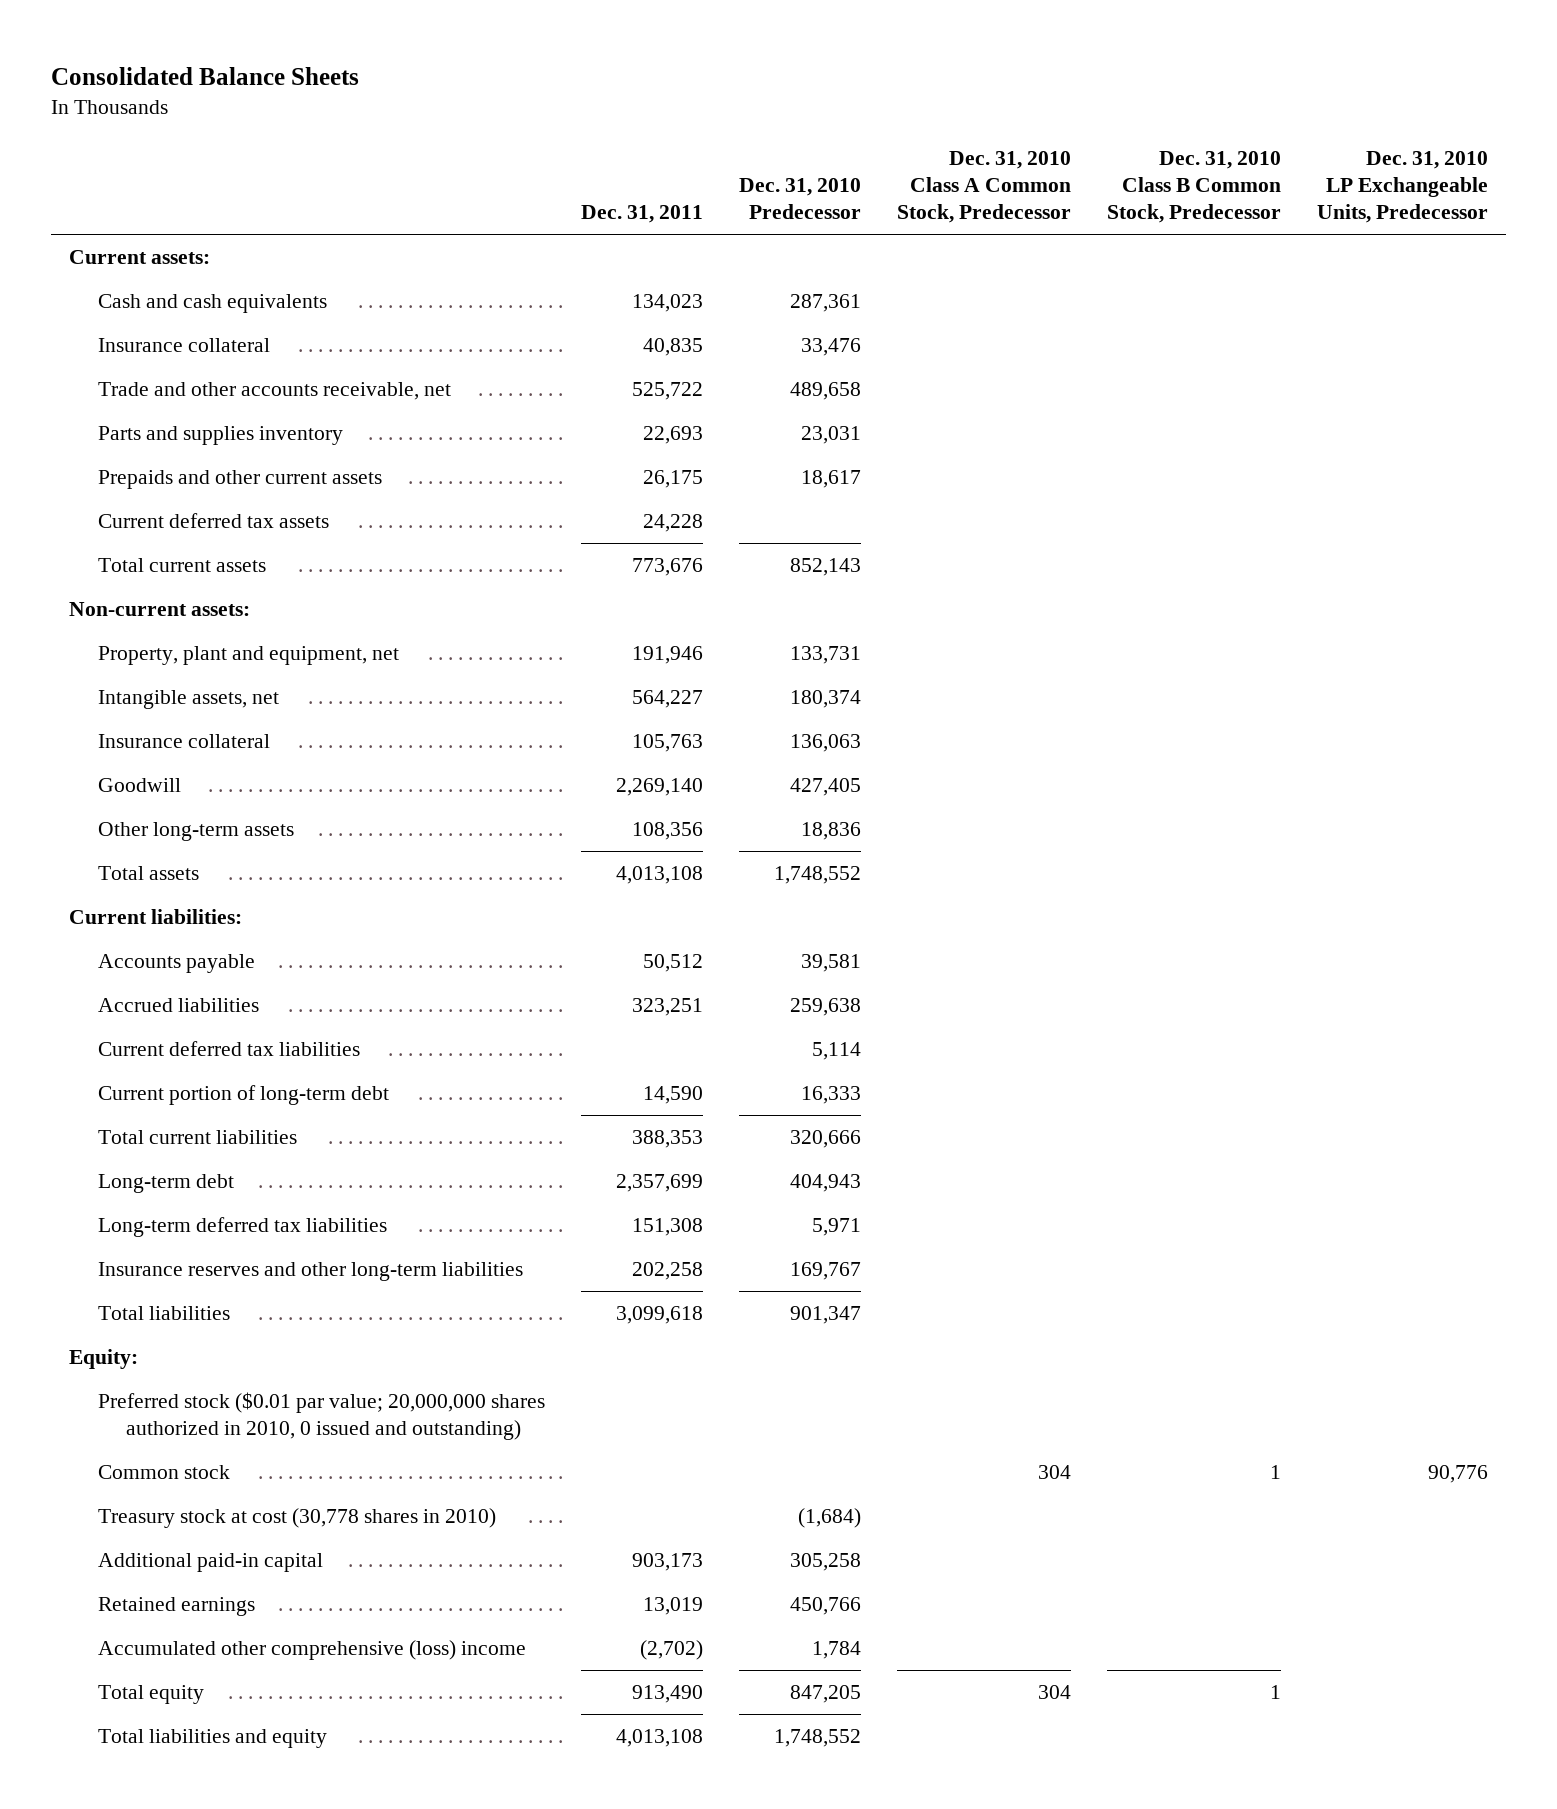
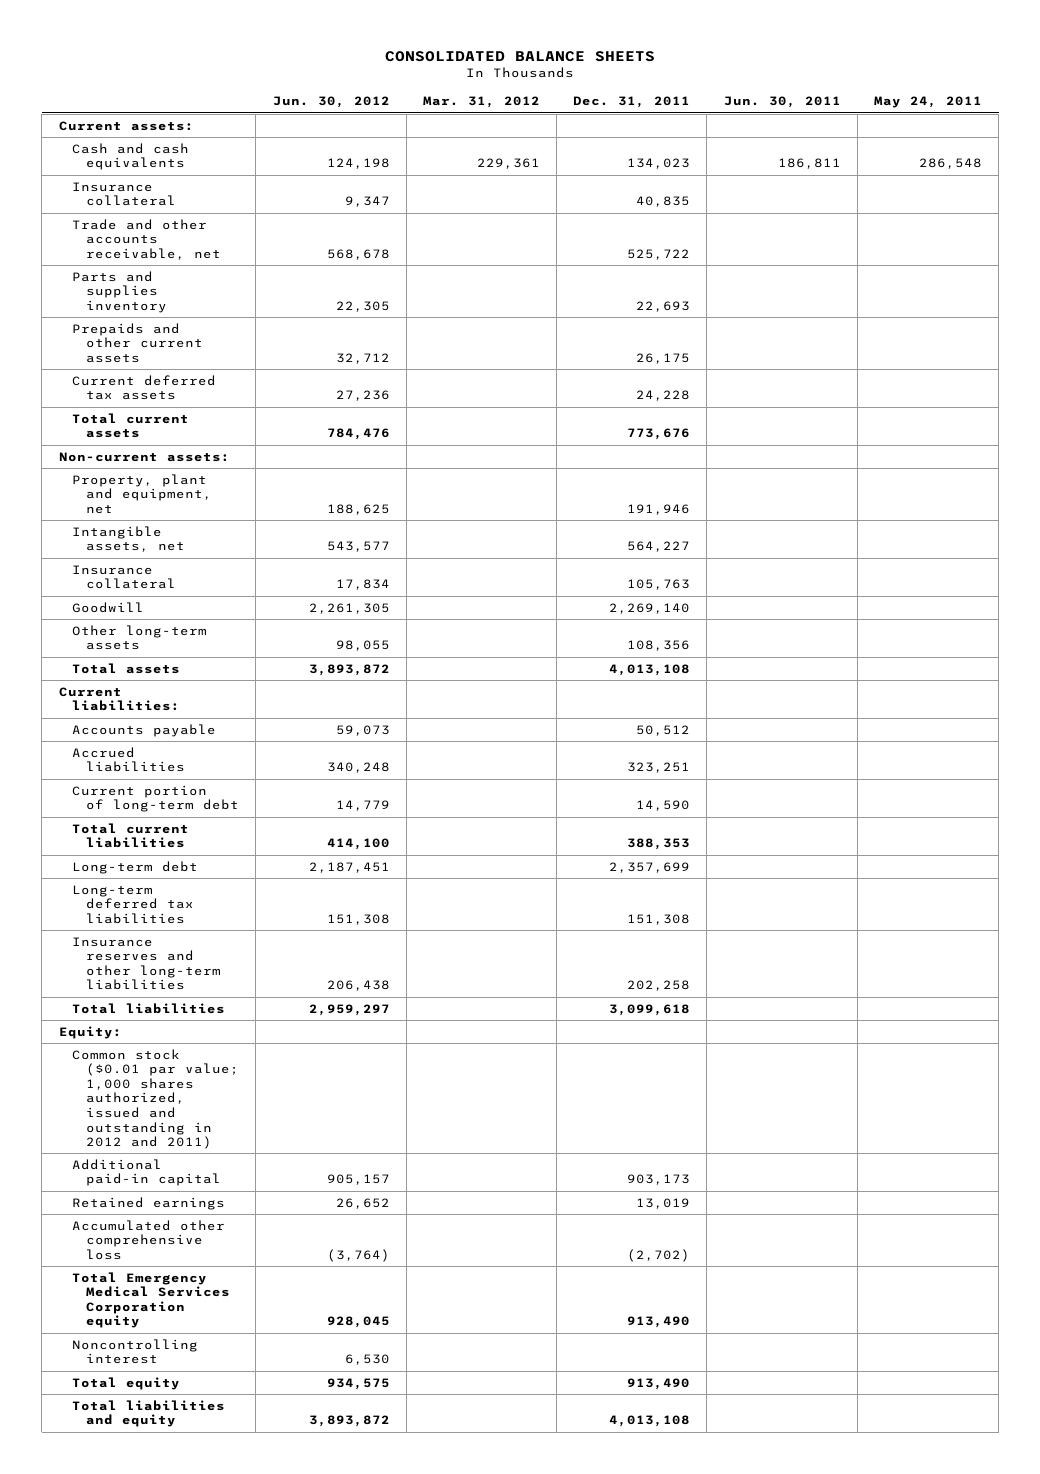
[51,67,360,86] Consolidated Balance Sheets -> [385,50,656,62] CONSOLIDATED BALANCE SHEETS
[738,178,861,220] Dec. 31, 2010 Predecessor -> none
[896,150,1071,224] Dec. 31, 2010 Class A Common Stock, Predecessor -> none
[1106,150,1281,224] Dec. 31, 2010 Class B Common Stock, Predecessor -> none
[1316,150,1488,224] Dec. 31, 2010 LP Exchangeable Units, Predecessor -> none
none -> [272,96,390,109] Jun. 30, 2012
none -> [422,96,540,109] Mar. 31, 2012
none -> [723,96,841,109] Jun. 30, 2011
none -> [873,96,982,109] May 24, 2011
[97,1040,360,1056] Current deferred tax liabilities -> none
[97,1391,545,1441] Preferred stock ($0.01 par value; 20,000,000 shares authorized in 2010, 0 issued and outstanding) -> none
[97,1507,496,1528] Treasury stock at cost (30,778 shares in 2010) -> none
[97,1464,230,1479] Common stock -> [72,1048,240,1150] Common stock ($0.01 par value; 1,000 shares authorized, issued and outstanding in 2012 and 2011)
[97,1639,526,1660] Accumulated other comprehensive (loss) income -> [72,1219,226,1260] Accumulated other comprehensive loss
none -> [72,1271,231,1329] Total Emergency Medical Services Corporation equity
none -> [72,1338,199,1365] Noncontrolling interest

